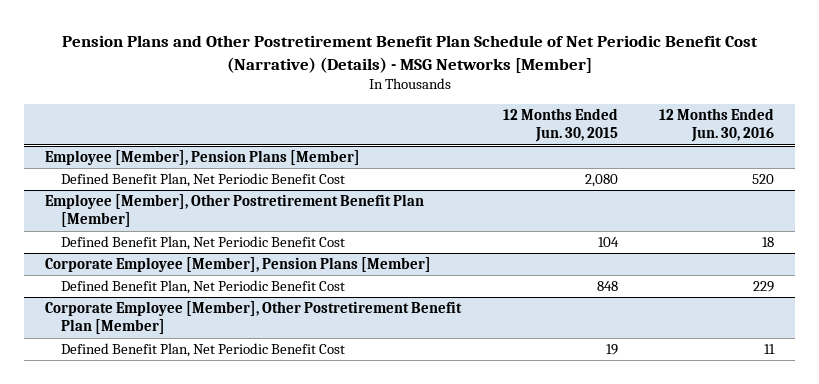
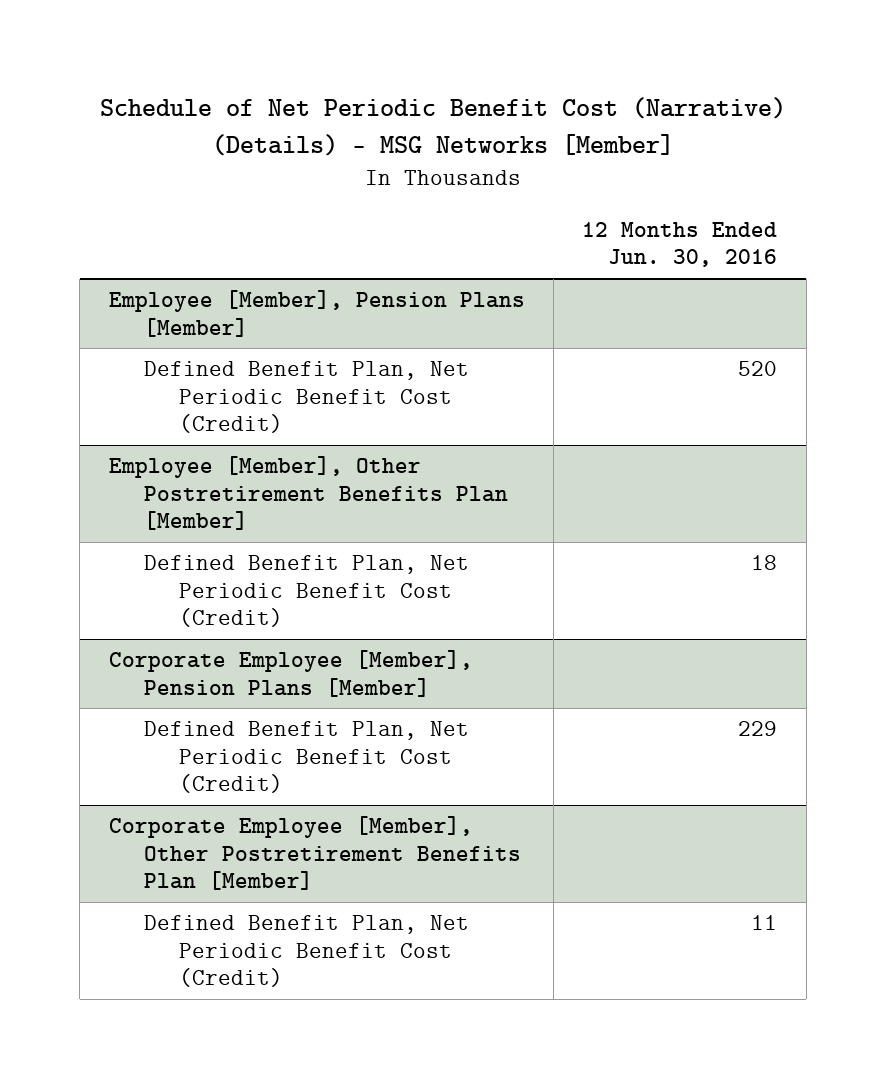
[61,35,758,73] Pension Plans and Other Postretirement Benefit Plan Schedule of Net Periodic Benefit Cost (Narrative) (Details) - MSG Networks [Member] -> [100,97,787,157] Schedule of Net Periodic Benefit Cost (Narrative) (Details) - MSG Networks [Member]
[502,108,618,143] 12 Months Ended Jun. 30, 2015 -> none
[61,173,346,188] Defined Benefit Plan, Net Periodic Benefit Cost -> [143,361,469,434] Defined Benefit Plan, Net Periodic Benefit Cost (Credit)
[45,194,425,228] Employee [Member], Other Postretirement Benefit Plan [Member] -> [108,456,508,531] Employee [Member], Other Postretirement Benefits Plan [Member]
[61,236,346,251] Defined Benefit Plan, Net Periodic Benefit Cost -> [143,555,469,628] Defined Benefit Plan, Net Periodic Benefit Cost (Credit)
[61,280,346,295] Defined Benefit Plan, Net Periodic Benefit Cost -> [143,721,469,794] Defined Benefit Plan, Net Periodic Benefit Cost (Credit)
[45,301,463,335] Corporate Employee [Member], Other Postretirement Benefit Plan [Member] -> [108,816,521,891] Corporate Employee [Member], Other Postretirement Benefits Plan [Member]
[61,343,346,358] Defined Benefit Plan, Net Periodic Benefit Cost -> [143,915,469,988] Defined Benefit Plan, Net Periodic Benefit Cost (Credit)

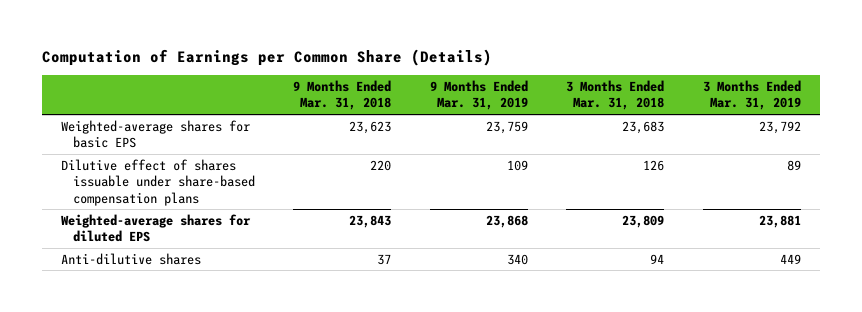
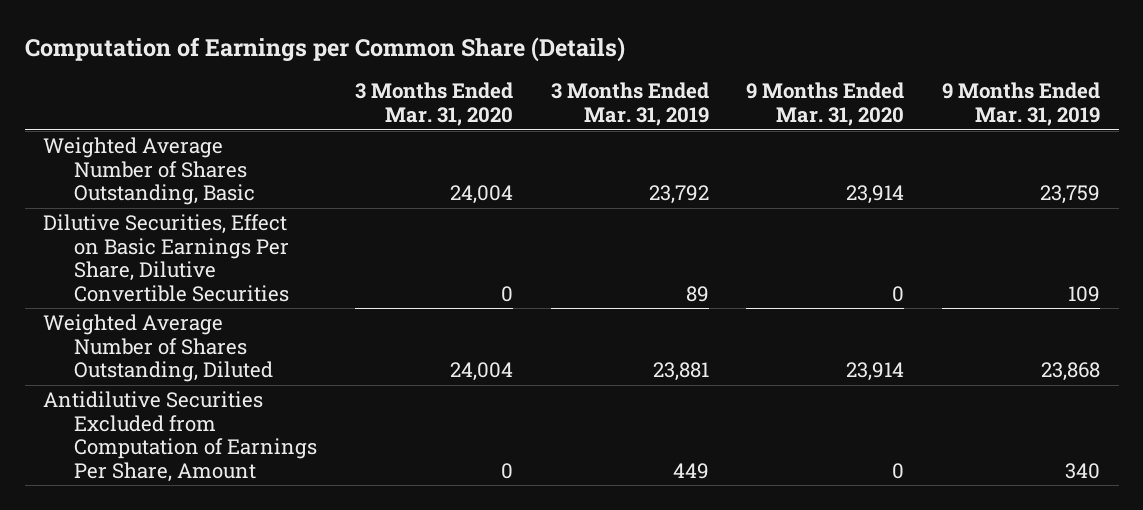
[293,80,392,111] 9 Months Ended Mar. 31, 2018 -> none
[566,80,665,111] 3 Months Ended Mar. 31, 2018 -> none
none -> [355,82,514,127] 3 Months Ended Mar. 31, 2020
none -> [746,82,905,127] 9 Months Ended Mar. 31, 2020
[61,119,251,149] Weighted-average shares for basic EPS -> [43,136,256,206] Weighted Average Number of Shares Outstanding, Basic
[61,158,255,206] Dilutive effect of shares issuable under share-based compensation plans -> [43,213,290,303] Dilutive Securities, Effect on Basic Earnings Per Share, Dilutive Convertible Securities
[61,213,252,243] Weighted-average shares for diluted EPS -> [43,313,274,383] Weighted Average Number of Shares Outstanding, Diluted
[61,252,202,265] Anti-dilutive shares -> [43,390,318,483] Antidilutive Securities Excluded from Computation of Earnings Per Share, Amount

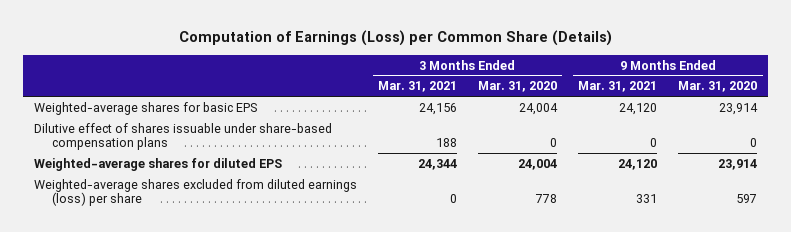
[24,37,625,63] Computation of Earnings per Common Share (Details) -> [178,30,612,47] Computation of Earnings (Loss) per Common Share (Details)
[550,82,709,127] 3 Months Ended Mar. 31, 2019 -> none
[941,82,1100,127] 9 Months Ended Mar. 31, 2019 -> none
none -> [377,81,457,93] Mar. 31, 2021
none -> [578,81,658,93] Mar. 31, 2021
[43,136,256,206] Weighted Average Number of Shares Outstanding, Basic -> [33,101,257,115] Weighted-average shares for basic EPS
[43,213,290,303] Dilutive Securities, Effect on Basic Earnings Per Share, Dilutive Convertible Securities -> [33,122,332,151] Dilutive effect of shares issuable under share-based compensation plans
[43,313,274,383] Weighted Average Number of Shares Outstanding, Diluted -> [33,157,282,171] Weighted-average shares for diluted EPS
[43,390,318,483] Antidilutive Securities Excluded from Computation of Earnings Per Share, Amount -> [33,178,357,207] Weighted-average shares excluded from diluted earnings (loss) per share
[501,463,514,480] 0 -> [535,194,558,204] 778
[892,463,905,480] 0 -> [736,194,758,204] 597

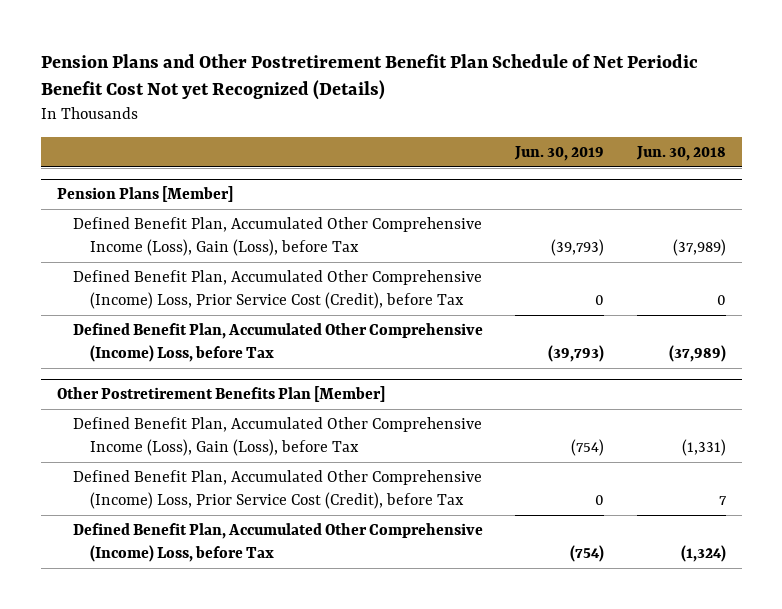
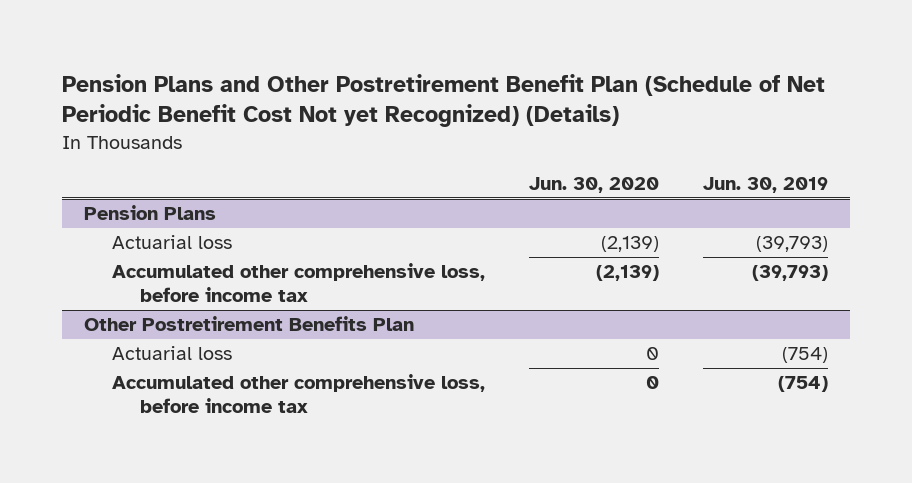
[40,54,698,101] Pension Plans and Other Postretirement Benefit Plan Schedule of Net Periodic Benefit Cost Not yet Recognized (Details) -> [61,74,825,128] Pension Plans and Other Postretirement Benefit Plan (Schedule of Net Periodic Benefit Cost Not yet Recognized) (Details)
[635,145,726,161] Jun. 30, 2018 -> none
none -> [529,176,660,193] Jun. 30, 2020
[73,269,483,309] Defined Benefit Plan, Accumulated Other Comprehensive (Income) Loss, Prior Service Cost (Credit), before Tax -> none
[73,469,483,509] Defined Benefit Plan, Accumulated Other Comprehensive (Income) Loss, Prior Service Cost (Credit), before Tax -> none
[56,186,233,203] Pension Plans [Member] -> [83,205,216,221] Pension Plans
[73,216,483,256] Defined Benefit Plan, Accumulated Other Comprehensive Income (Loss), Gain (Loss), before Tax -> [112,235,233,250] Actuarial loss
[73,322,484,362] Defined Benefit Plan, Accumulated Other Comprehensive (Income) Loss, before Tax -> [112,263,486,303] Accumulated other comprehensive loss, before income tax
[56,386,385,403] Other Postretirement Benefits Plan [Member] -> [83,316,414,332] Other Postretirement Benefits Plan
[73,416,483,456] Defined Benefit Plan, Accumulated Other Comprehensive Income (Loss), Gain (Loss), before Tax -> [112,346,233,361] Actuarial loss
[73,522,484,562] Defined Benefit Plan, Accumulated Other Comprehensive (Income) Loss, before Tax -> [112,374,486,414] Accumulated other comprehensive loss, before income tax

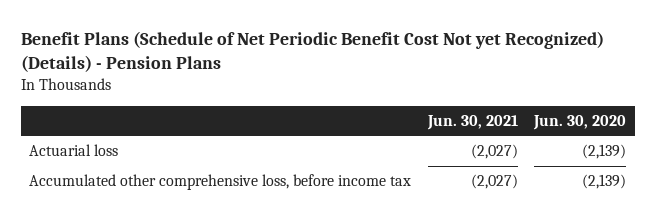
[61,74,825,128] Pension Plans and Other Postretirement Benefit Plan (Schedule of Net Periodic Benefit Cost Not yet Recognized) (Details) -> [21,31,605,73] Benefit Plans (Schedule of Net Periodic Benefit Cost Not yet Recognized) (Details) - Pension Plans
[702,176,828,193] Jun. 30, 2019 -> none
none -> [426,114,518,130] Jun. 30, 2021
[83,205,216,221] Pension Plans -> none
[83,316,414,332] Other Postretirement Benefits Plan -> none
[112,346,233,361] Actuarial loss -> none
[112,374,486,414] Accumulated other comprehensive loss, before income tax -> none

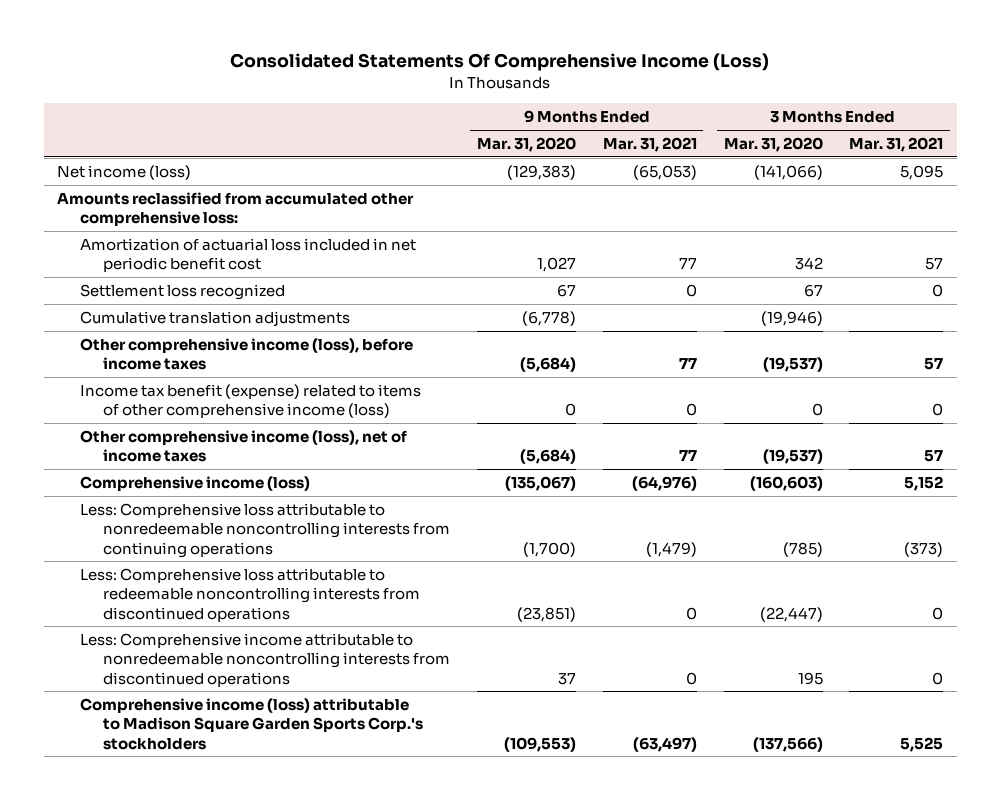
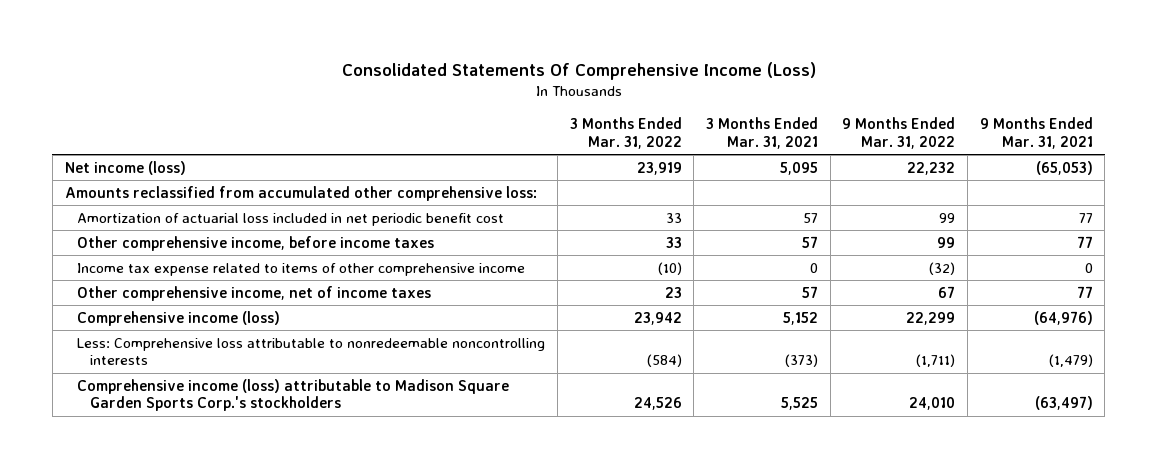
[477,137,577,153] Mar. 31, 2020 -> none
[723,137,823,153] Mar. 31, 2020 -> none
none -> [569,117,682,149] 3 Months Ended Mar. 31, 2022
none -> [842,117,956,149] 9 Months Ended Mar. 31, 2022
[80,284,286,301] Settlement loss recognized -> none
[80,311,351,328] Cumulative translation adjustments -> none
[80,338,414,371] Other comprehensive income (loss), before income taxes -> [77,235,435,251] Other comprehensive income, before income taxes
[80,384,422,419] Income tax benefit (expense) related to items of other comprehensive income (loss) -> [77,262,526,276] Income tax expense related to items of other comprehensive income
[80,430,408,463] Other comprehensive income (loss), net of income taxes -> [77,285,432,301] Other comprehensive income, net of income taxes
[80,568,421,622] Less: Comprehensive loss attributable to redeemable noncontrolling interests from discontinued operations -> none
[80,633,451,687] Less: Comprehensive income attributable to nonredeemable noncontrolling interests from discontinued operations -> none
[80,503,451,558] Less: Comprehensive loss attributable to nonredeemable noncontrolling interests from continuing operations -> [77,337,546,366] Less: Comprehensive loss attributable to nonredeemable noncontrolling interests

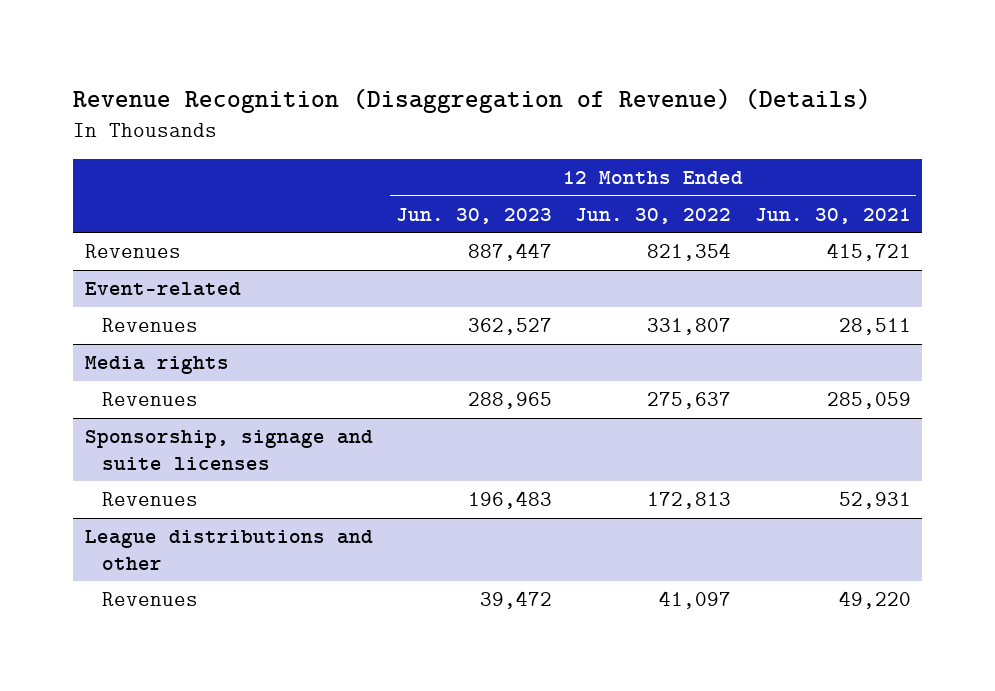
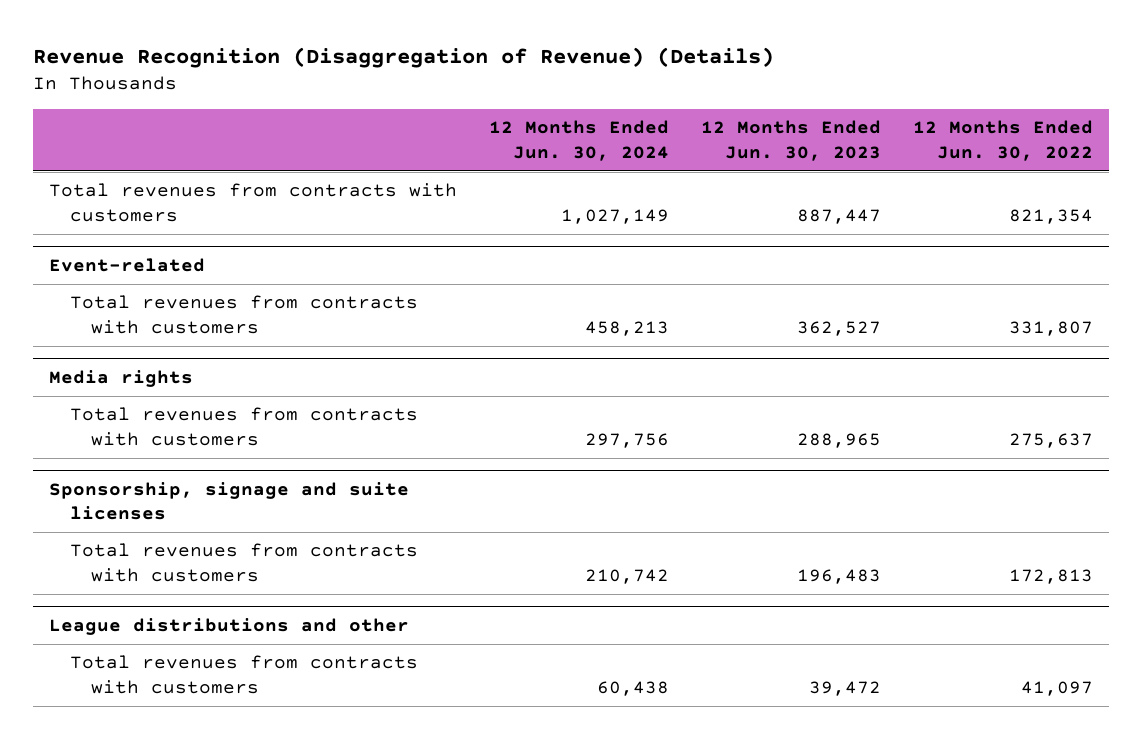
[754,207,911,224] Jun. 30, 2021 -> none
none -> [489,120,670,161] 12 Months Ended Jun. 30, 2024
[84,244,181,259] Revenues -> [49,183,458,223] Total revenues from contracts with customers
[102,318,199,333] Revenues -> [69,295,418,335] Total revenues from contracts with customers
[102,392,199,407] Revenues -> [69,407,418,447] Total revenues from contracts with customers
[102,492,199,507] Revenues -> [69,543,418,583] Total revenues from contracts with customers
[102,592,199,607] Revenues -> [69,655,418,695] Total revenues from contracts with customers

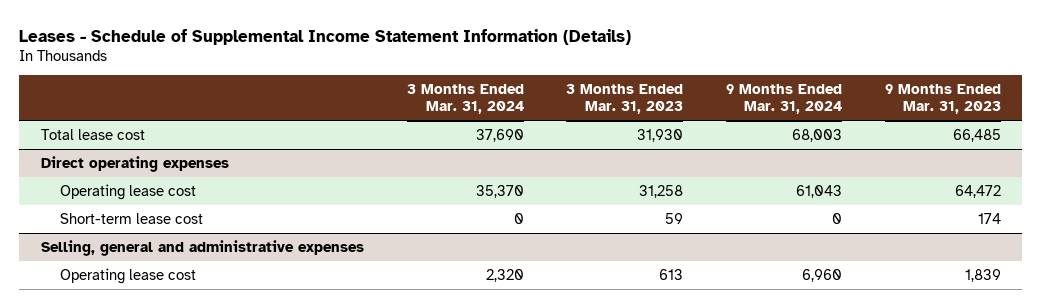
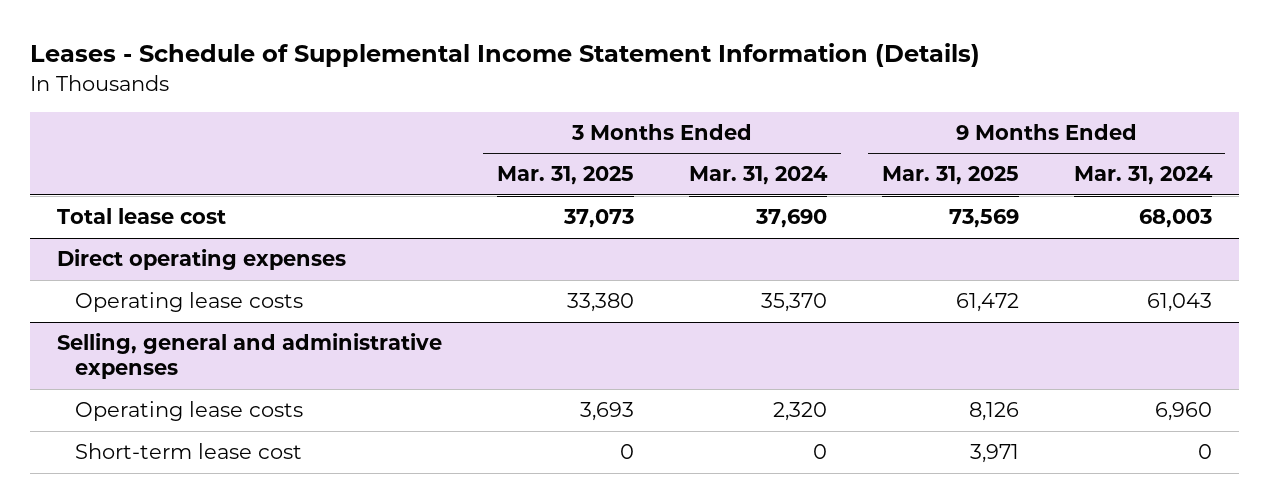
[566,84,684,115] 3 Months Ended Mar. 31, 2023 -> none
[885,84,1002,115] 9 Months Ended Mar. 31, 2023 -> none
none -> [497,166,635,186] Mar. 31, 2025
none -> [881,166,1019,186] Mar. 31, 2025
[59,212,203,224] Short-term lease cost -> none
[59,183,196,200] Operating lease cost -> [74,292,303,313] Operating lease costs
[59,267,196,284] Operating lease cost -> [74,401,303,422] Operating lease costs
none -> [74,443,302,460] Short-term lease cost

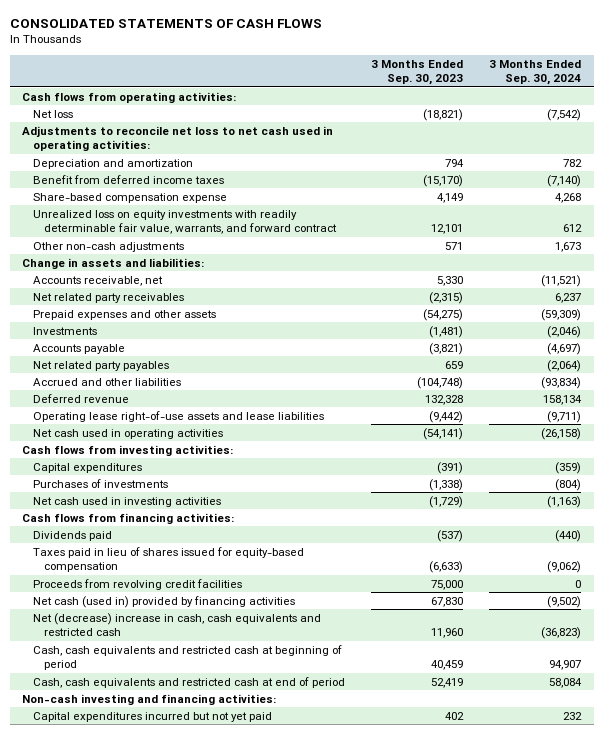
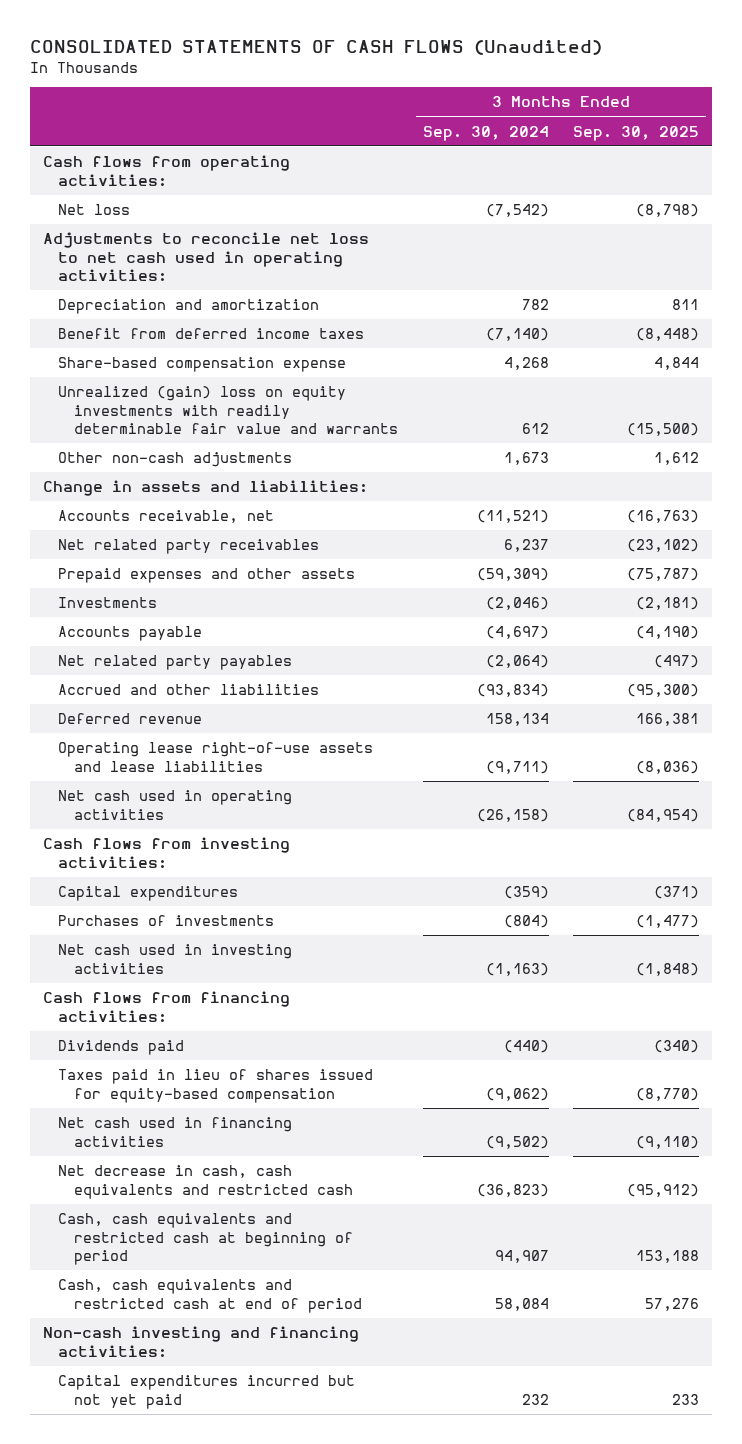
[9,18,322,28] CONSOLIDATED STATEMENTS OF CASH FLOWS -> [30,39,603,55] CONSOLIDATED STATEMENTS OF CASH FLOWS (Unaudited)
[370,59,463,86] 3 Months Ended Sep. 30, 2023 -> none
none -> [573,125,700,141] Sep. 30, 2025
[33,209,338,235] Unrealized loss on equity investments with readily determinable fair value, warrants, and forward contract -> [58,386,398,435] Unrealized (gain) loss on equity investments with readily determinable fair value and warrants
[33,578,243,590] Proceeds from revolving credit facilities -> none
[33,595,296,608] Net cash (used in) provided by financing activities -> [58,1117,293,1147] Net cash used in financing activities
[33,612,322,637] Net (decrease) increase in cash, cash equivalents and restricted cash -> [58,1165,353,1199] Net decrease in cash, cash equivalents and restricted cash

